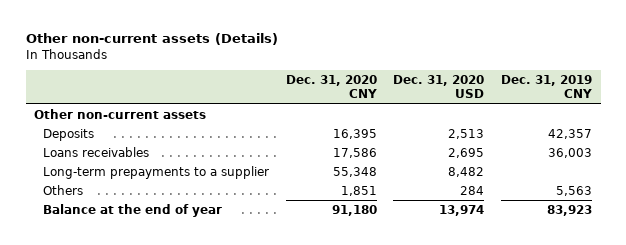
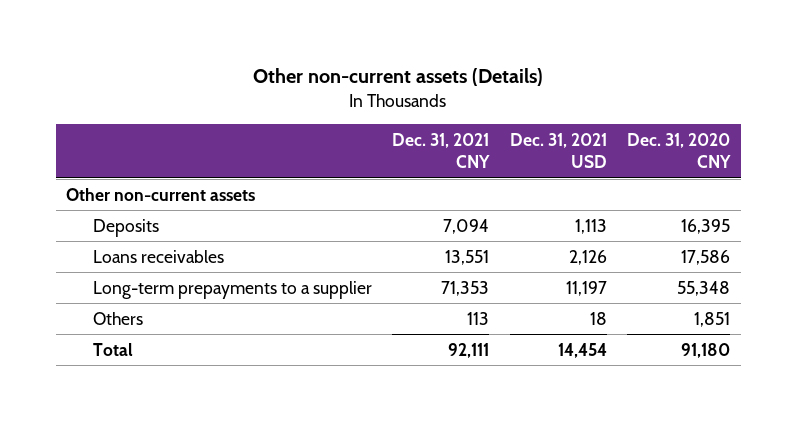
[393,75,485,99] Dec. 31, 2020 USD -> none
[501,75,593,99] Dec. 31, 2019 CNY -> none
none -> [392,133,491,169] Dec. 31, 2021 CNY
none -> [509,133,607,169] Dec. 31, 2021 USD
[42,203,222,217] Balance at the end of year -> [92,342,133,356] Total

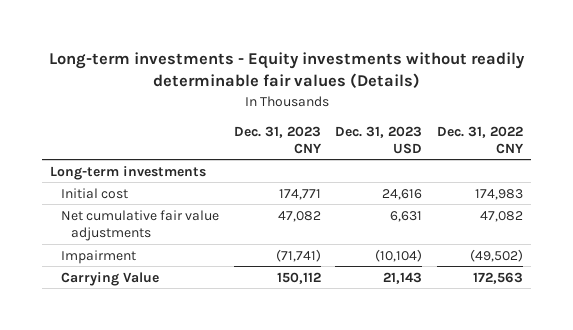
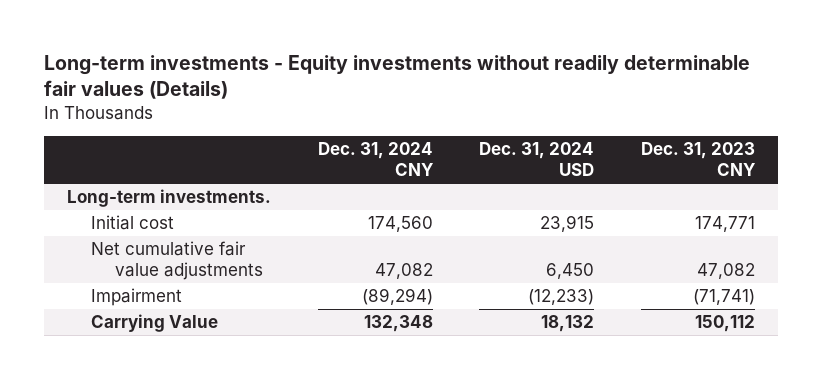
[335,125,423,154] Dec. 31, 2023 USD -> none
[437,125,525,154] Dec. 31, 2022 CNY -> none
none -> [317,141,434,177] Dec. 31, 2024 CNY
none -> [479,141,595,177] Dec. 31, 2024 USD
[49,165,206,180] Long-term investments -> [67,189,272,208] Long-term investments.

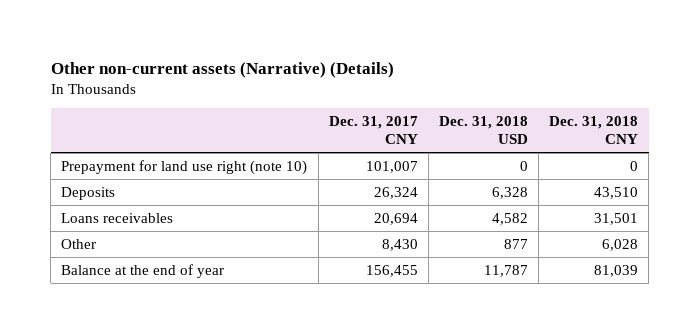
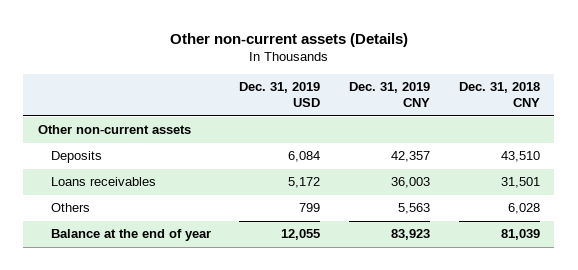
[50,61,394,78] Other non-current assets (Narrative) (Details) -> [169,32,408,47] Other non-current assets (Details)
[328,116,418,145] Dec. 31, 2017 CNY -> none
[438,116,528,145] Dec. 31, 2018 USD -> none
none -> [239,82,321,108] Dec. 31, 2019 USD
none -> [349,82,431,108] Dec. 31, 2019 CNY
[61,159,308,175] Prepayment for land use right (note 10) -> none
none -> [37,125,191,135] Other non-current assets
[61,238,97,249] Other -> [50,203,90,213] Others

